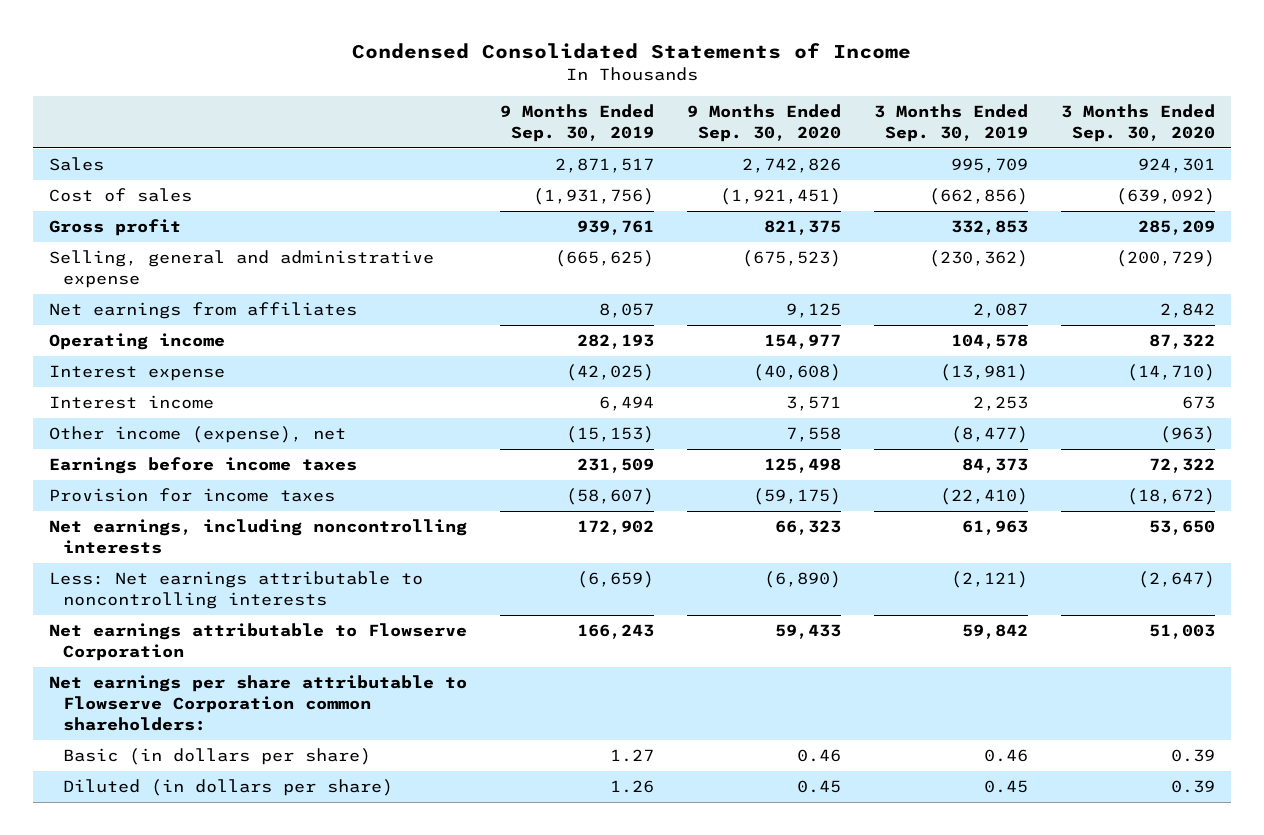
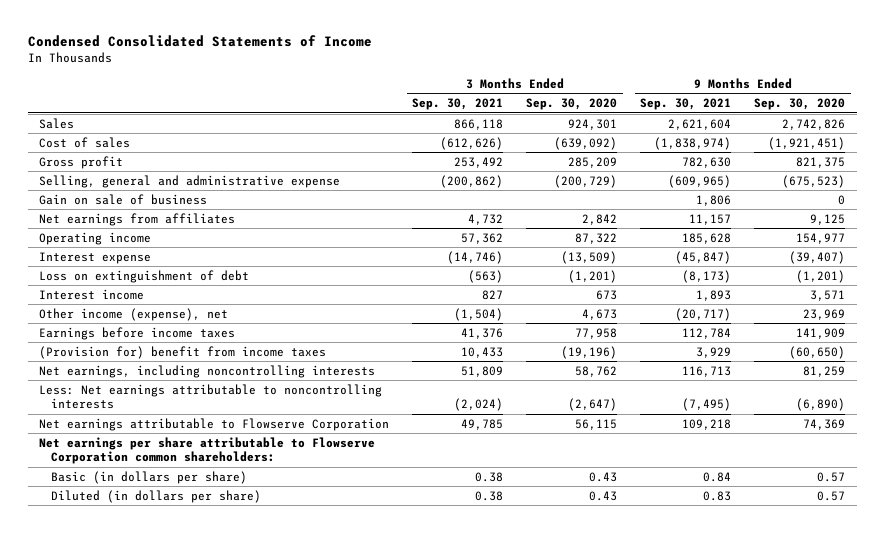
[499,103,654,142] 9 Months Ended Sep. 30, 2019 -> none
[873,103,1028,142] 3 Months Ended Sep. 30, 2019 -> none
none -> [412,98,504,111] Sep. 30, 2021
none -> [640,98,732,111] Sep. 30, 2021
none -> [39,193,208,205] Gain on sale of business
[752,364,841,382] (40,608) -> [789,250,846,264] (39,407)
[1126,364,1215,382] (14,710) -> [561,250,618,264] (13,509)
none -> [39,269,250,283] Loss on extinguishment of debt
[785,427,841,443] 7,558 -> [803,308,846,320] 23,969
[1159,426,1215,444] (963) -> [582,308,618,320] 4,673
[763,458,841,474] 125,498 -> [796,327,846,339] 141,909
[1148,458,1215,474] 72,322 -> [575,327,618,339] 77,958
[49,488,336,503] Provision for income taxes -> [39,345,327,359] (Provision for) benefit from income taxes
[752,488,841,506] (59,175) -> [789,345,846,359] (60,650)
[1126,488,1215,506] (18,672) -> [561,345,618,359] (19,196)
[774,520,841,536] 66,323 -> [803,365,846,377] 81,259
[1148,520,1215,536] 53,650 -> [575,365,618,377] 58,762
[774,624,841,640] 59,433 -> [803,418,846,430] 74,369
[1148,624,1215,640] 51,003 -> [575,418,618,430] 56,115
[796,749,841,763] 0.46 -> [817,471,846,482] 0.57
[1170,749,1215,763] 0.39 -> [589,471,618,482] 0.43
[796,780,841,794] 0.45 -> [817,490,846,501] 0.57
[1170,780,1215,794] 0.39 -> [589,490,618,501] 0.43

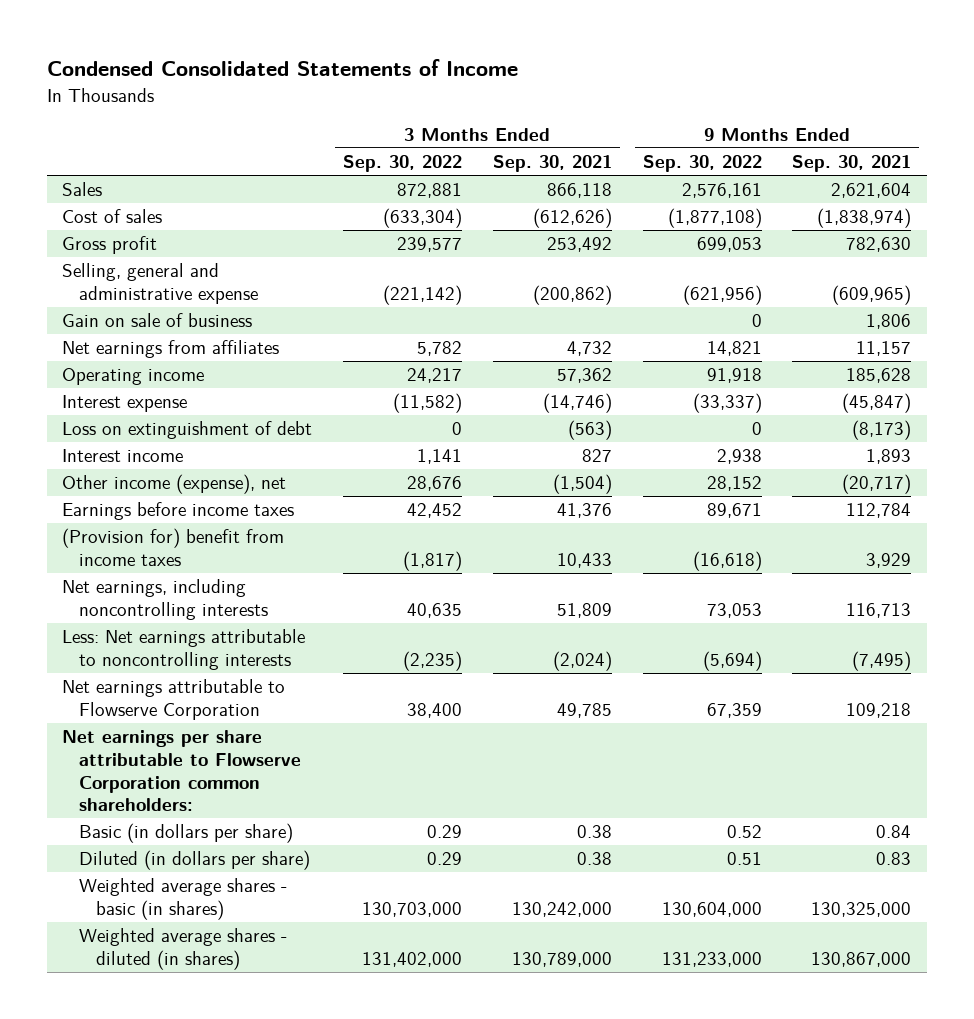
[526,98,618,111] Sep. 30, 2020 -> none
[754,98,846,111] Sep. 30, 2020 -> none
none -> [343,155,463,173] Sep. 30, 2022
none -> [642,155,762,173] Sep. 30, 2022
none -> [79,878,288,920] Weighted average shares - basic (in shares)
none -> [79,928,288,970] Weighted average shares - diluted (in shares)

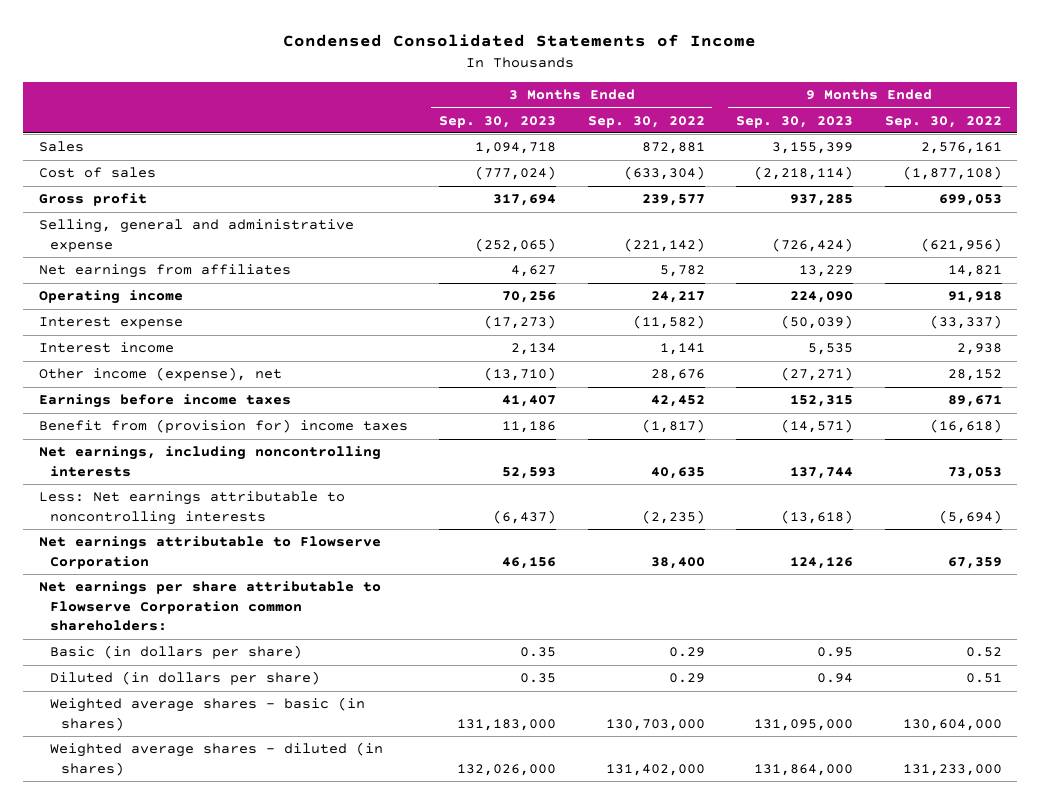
[492,155,612,173] Sep. 30, 2021 -> none
[792,155,912,173] Sep. 30, 2021 -> none
none -> [439,115,557,128] Sep. 30, 2023
none -> [736,115,854,128] Sep. 30, 2023
[62,313,253,328] Gain on sale of business -> none
[62,421,313,440] Loss on extinguishment of debt -> none
[62,528,285,566] (Provision for) benefit from income taxes -> [38,419,408,434] Benefit from (provision for) income taxes

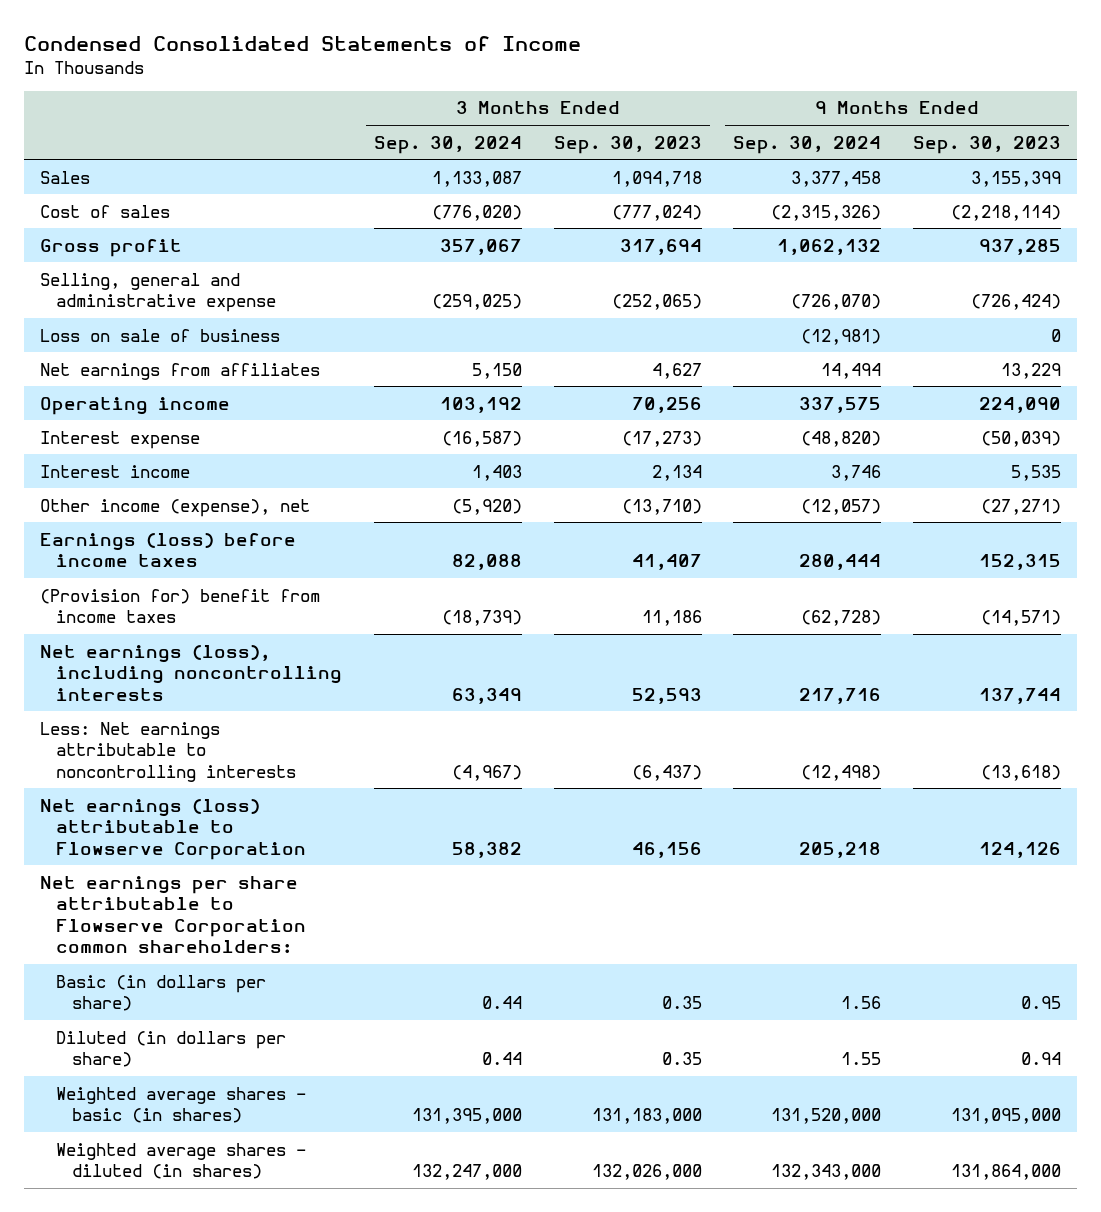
[587,115,705,128] Sep. 30, 2022 -> none
[884,115,1002,128] Sep. 30, 2022 -> none
none -> [373,135,522,154] Sep. 30, 2024
none -> [733,135,882,154] Sep. 30, 2024
none -> [40,328,281,342] Loss on sale of business
[38,394,291,409] Earnings before income taxes -> [40,532,297,568] Earnings (loss) before income taxes
[38,419,408,434] Benefit from (provision for) income taxes -> [40,588,321,624] (Provision for) benefit from income taxes
[38,446,381,477] Net earnings, including noncontrolling interests -> [40,644,343,701] Net earnings (loss), including noncontrolling interests
[38,536,381,569] Net earnings attributable to Flowserve Corporation -> [40,798,307,860] Net earnings (loss) attributable to Flowserve Corporation

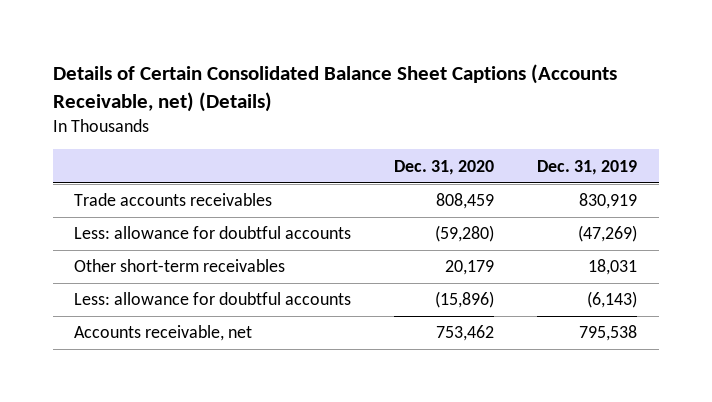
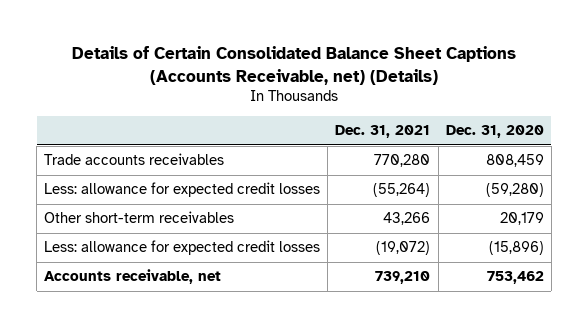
[537,159,638,175] Dec. 31, 2019 -> none
none -> [335,125,431,139] Dec. 31, 2021
[74,226,352,240] Less: allowance for doubtful accounts -> [44,182,321,198] Less: allowance for expected credit losses
[74,292,352,306] Less: allowance for doubtful accounts -> [44,240,321,256] Less: allowance for expected credit losses

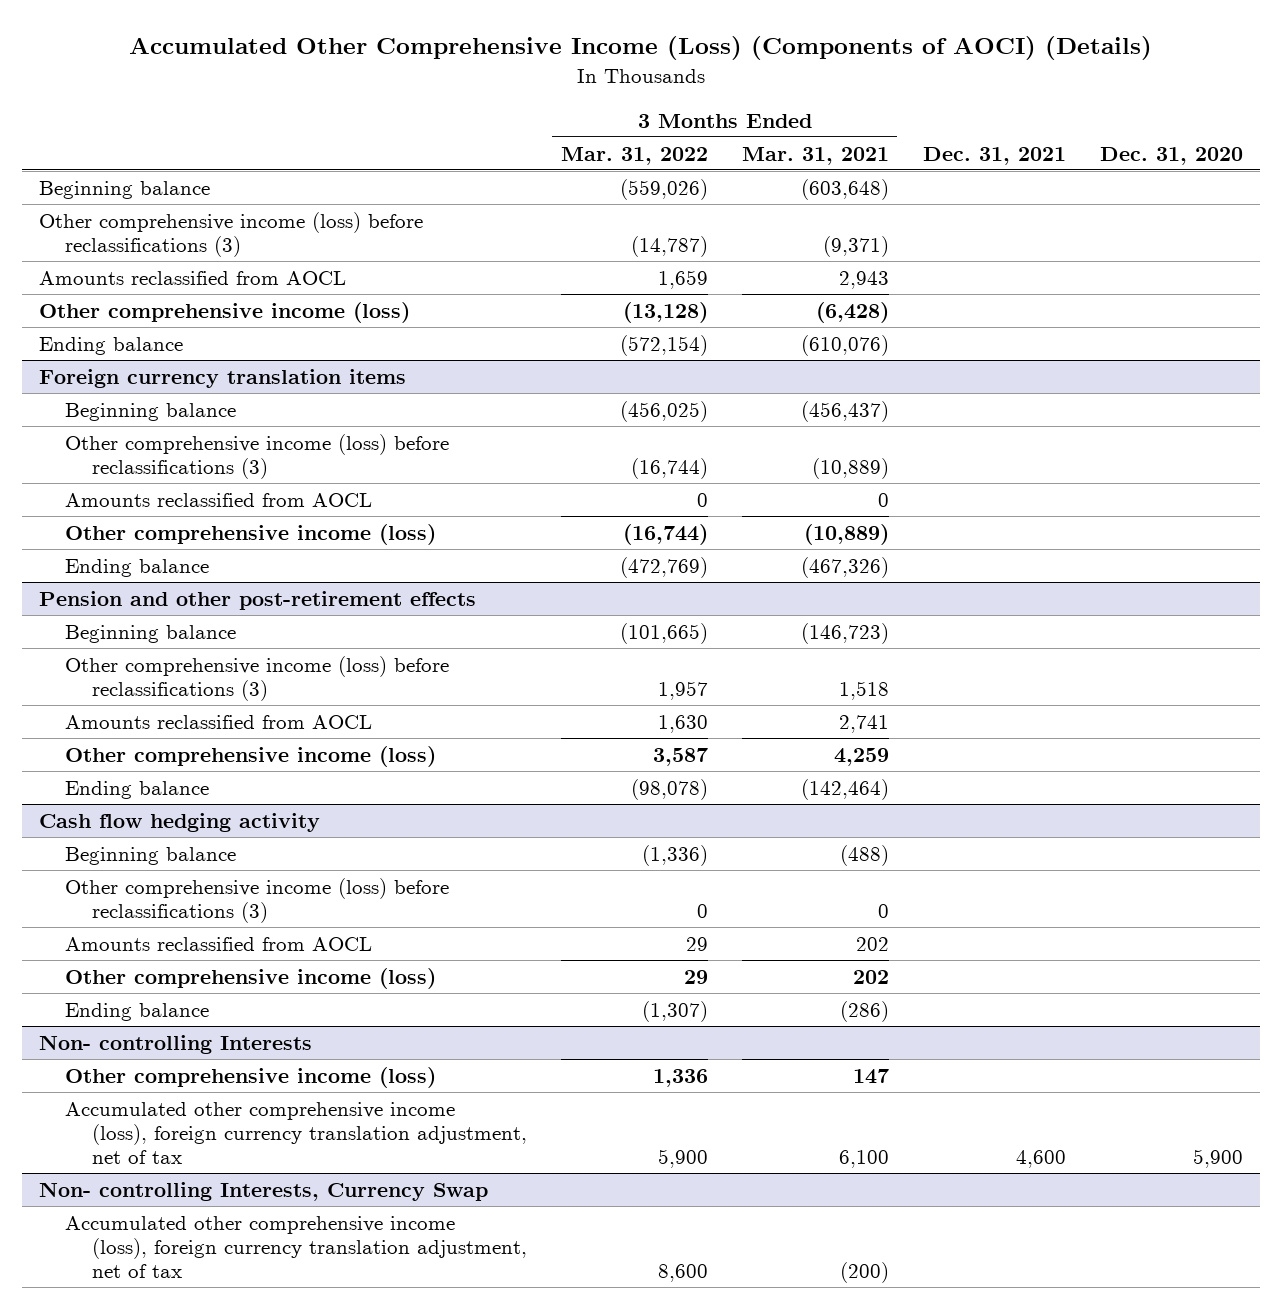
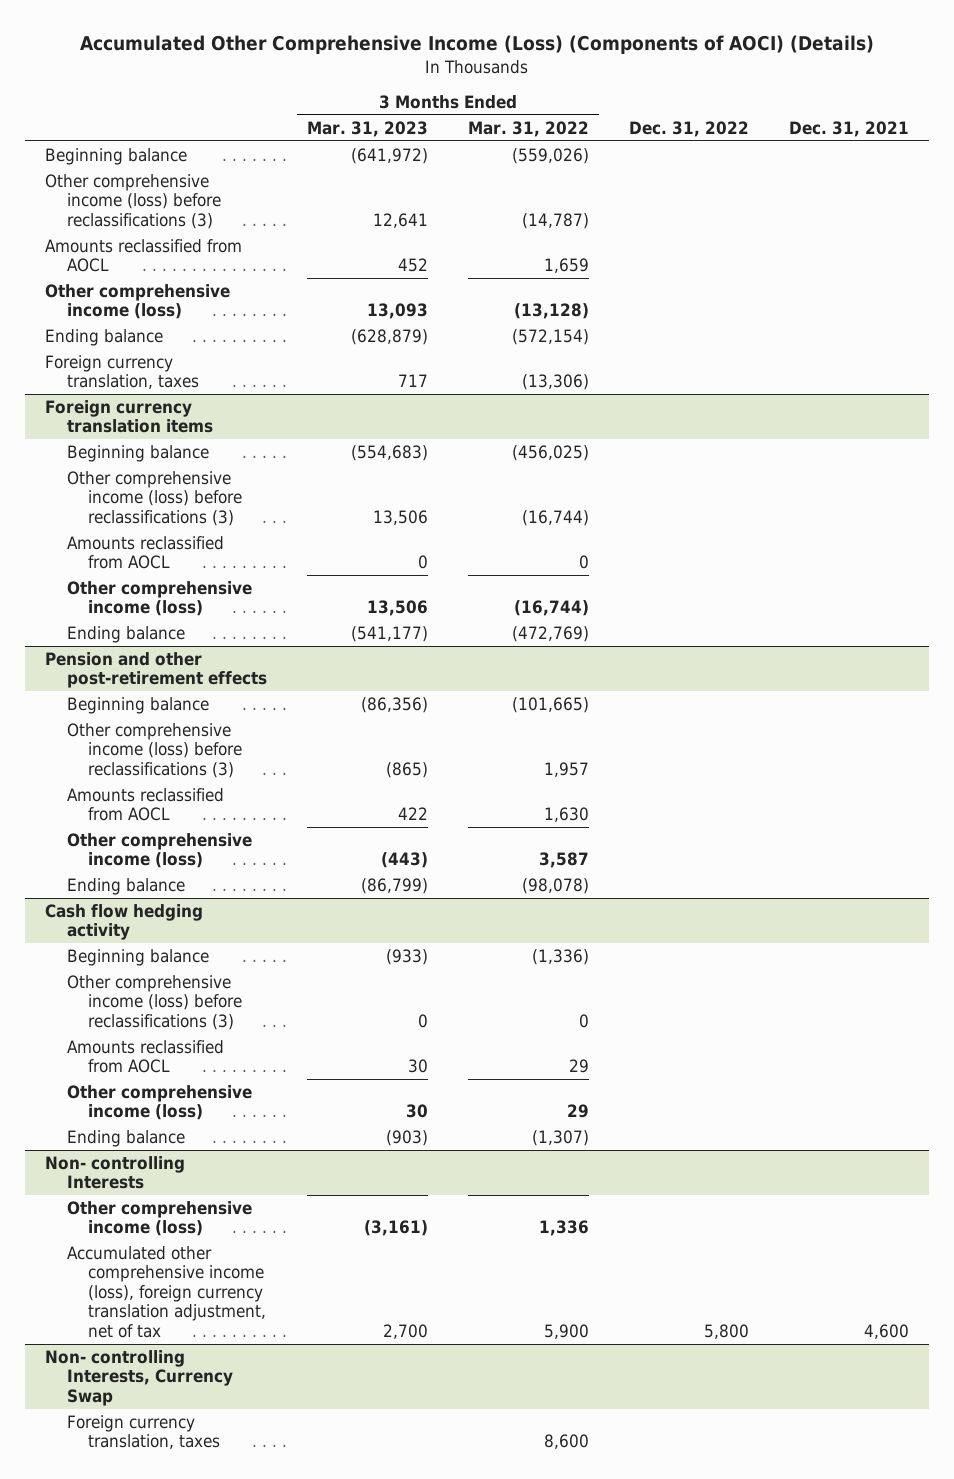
[741,146,889,165] Mar. 31, 2021 -> none
[1099,146,1243,165] Dec. 31, 2020 -> none
none -> [306,120,428,137] Mar. 31, 2023
none -> [628,120,749,137] Dec. 31, 2022
none -> [44,354,199,390] Foreign currency translation, taxes
[65,1215,527,1279] Accumulated other comprehensive income (loss), foreign currency translation adjustment, net of tax -> none
none -> [66,1414,221,1450] Foreign currency translation, taxes

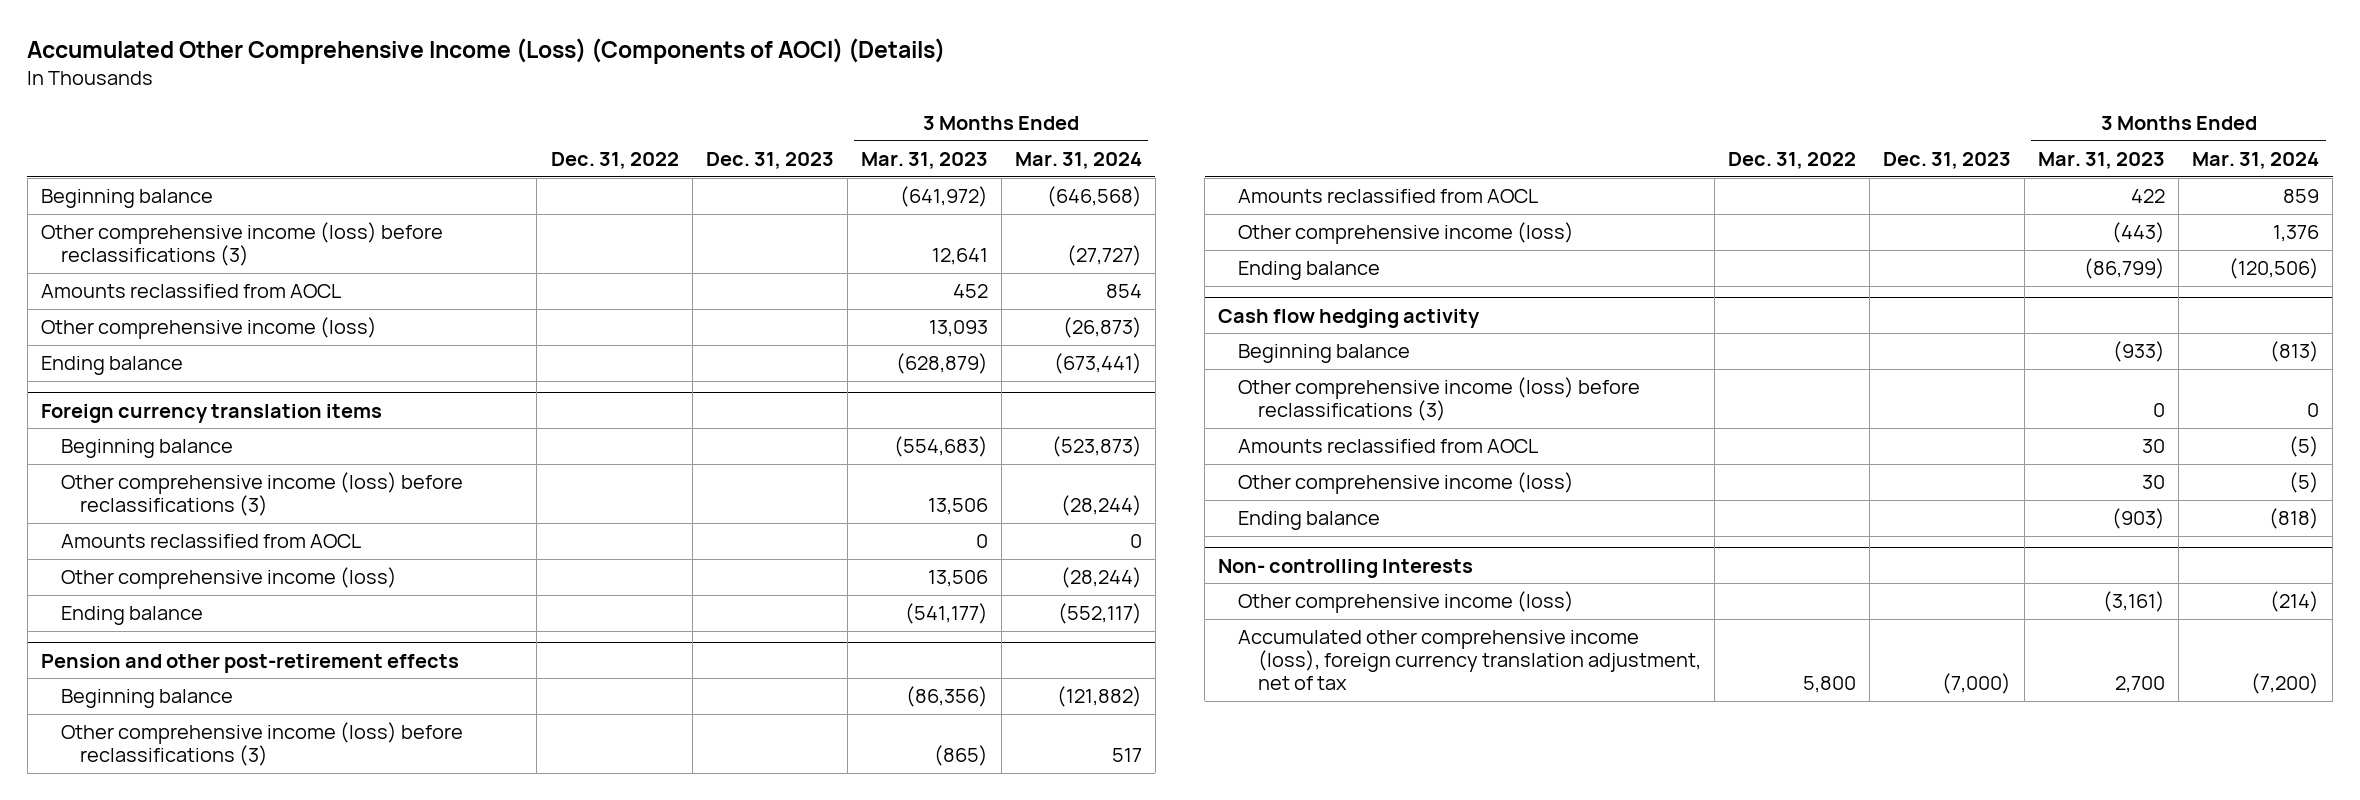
[467,120,589,137] Mar. 31, 2022 -> none
[788,120,909,137] Dec. 31, 2021 -> none
none -> [705,151,834,169] Dec. 31, 2023
none -> [1014,151,1142,169] Mar. 31, 2024
[44,354,199,390] Foreign currency translation, taxes -> none
[44,1349,233,1406] Non- controlling Interests, Currency Swap -> none
[66,1414,221,1450] Foreign currency translation, taxes -> none

